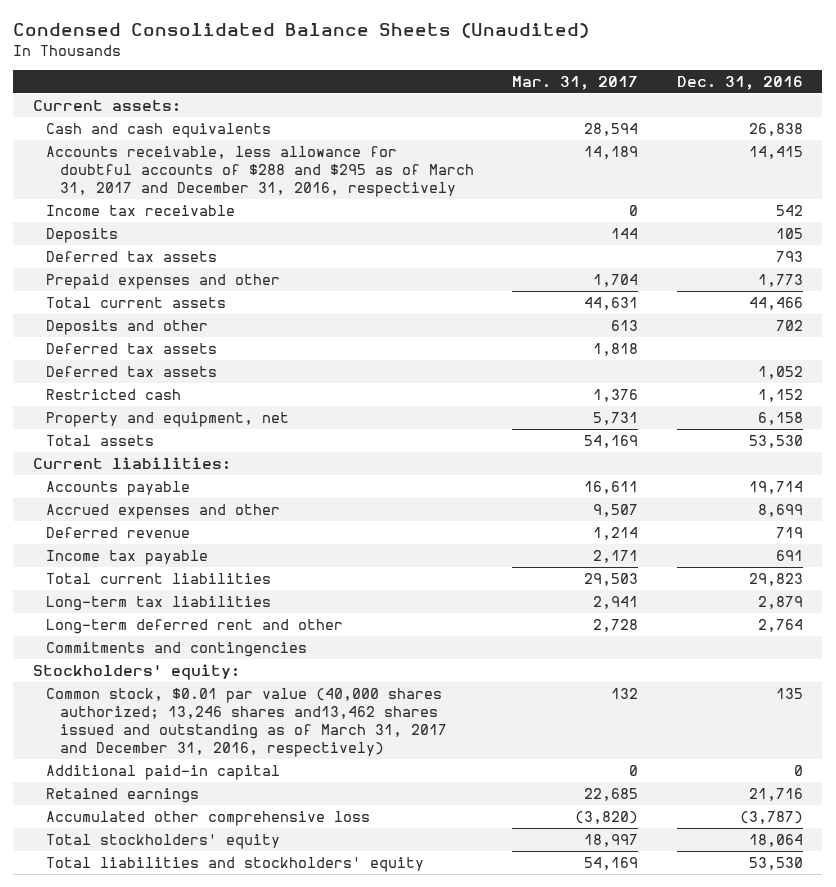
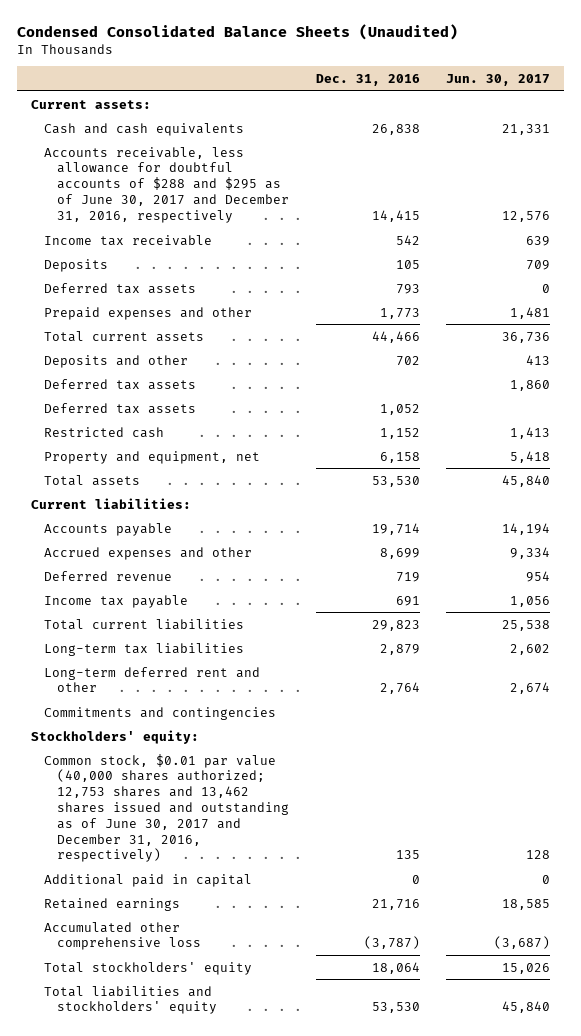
[512,76,639,91] Mar. 31, 2017 -> none
none -> [446,73,551,86] Jun. 30, 2017
[46,145,474,198] Accounts receivable, less allowance for doubtful accounts of $288 and $295 as of March 31, 2017 and December 31, 2016, respectively -> [43,146,289,223] Accounts receivable, less allowance for doubtful accounts of $288 and $295 as of June 30, 2017 and December 31, 2016, respectively
[46,687,447,758] Common stock, $0.01 par value (40,000 shares authorized; 13,246 shares and13,462 shares issued and outstanding as of March 31, 2017 and December 31, 2016, respectively) -> [43,753,289,863] Common stock, $0.01 par value (40,000 shares authorized; 12,753 shares and 13,462 shares issued and outstanding as of June 30, 2017 and December 31, 2016, respectively)
[46,764,281,780] Additional paid-in capital -> [43,873,252,887] Additional paid in capital

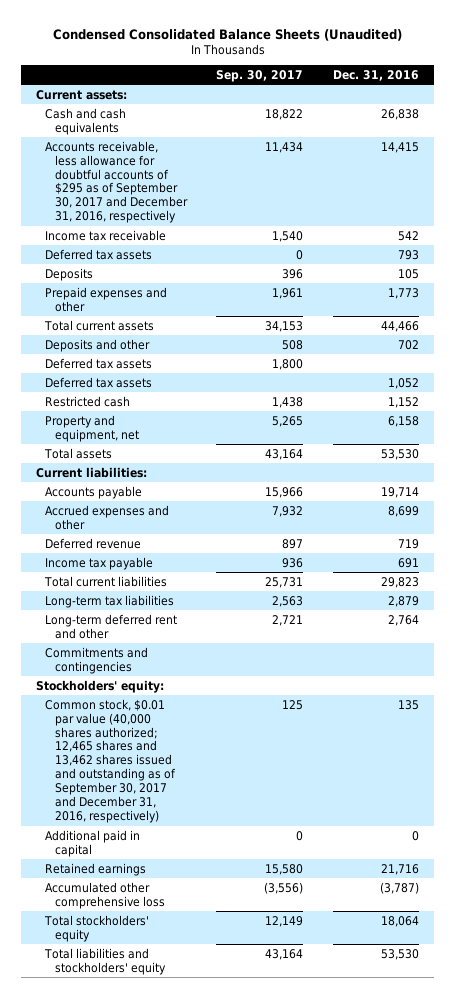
[446,73,551,86] Jun. 30, 2017 -> none
none -> [216,69,304,82] Sep. 30, 2017
[43,146,289,223] Accounts receivable, less allowance for doubtful accounts of $288 and $295 as of June 30, 2017 and December 31, 2016, respectively -> [45,140,188,224] Accounts receivable, less allowance for doubtful accounts of $295 as of September 30, 2017 and December 31, 2016, respectively
[43,258,108,272] Deposits -> [45,267,94,281] Deposits
[43,753,289,863] Common stock, $0.01 par value (40,000 shares authorized; 12,753 shares and 13,462 shares issued and outstanding as of June 30, 2017 and December 31, 2016, respectively) -> [45,698,176,824] Common stock, $0.01 par value (40,000 shares authorized; 12,465 shares and 13,462 shares issued and outstanding as of September 30, 2017 and December 31, 2016, respectively)

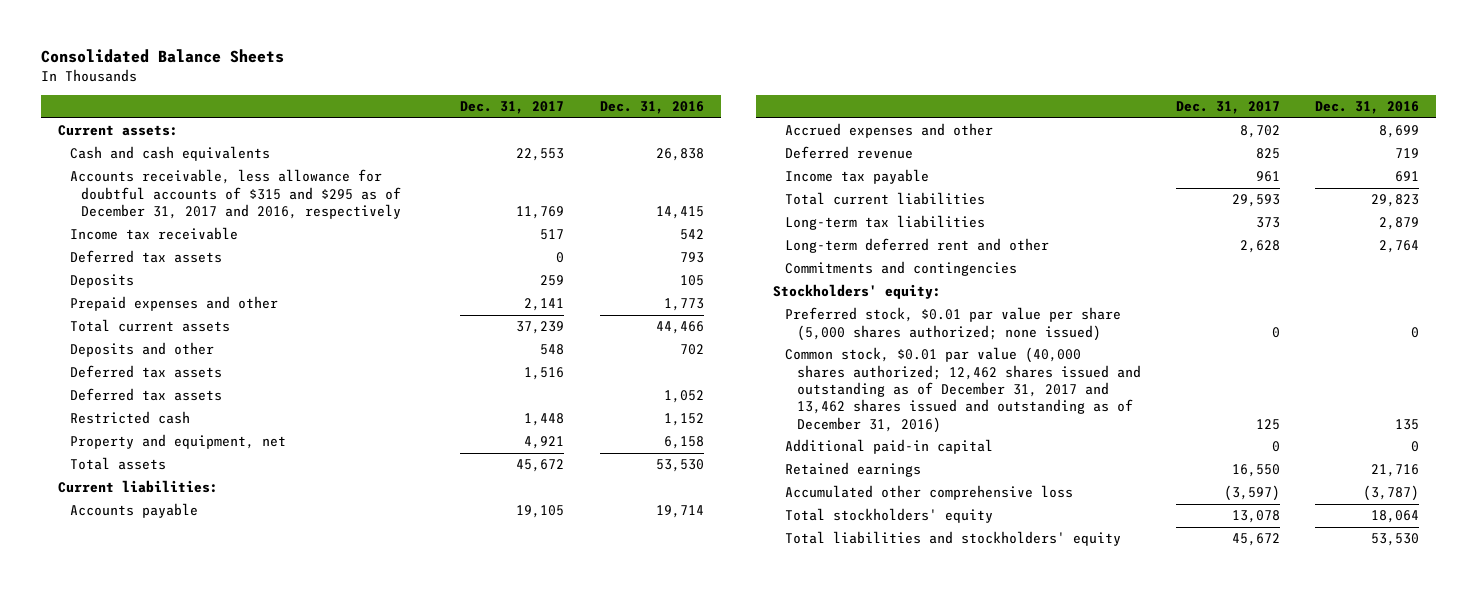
[52,28,402,41] Condensed Consolidated Balance Sheets (Unaudited) -> [40,49,284,64] Consolidated Balance Sheets
[216,69,304,82] Sep. 30, 2017 -> none
none -> [460,100,565,114] Dec. 31, 2017
[45,140,188,224] Accounts receivable, less allowance for doubtful accounts of $295 as of September 30, 2017 and December 31, 2016, respectively -> [69,169,402,219] Accounts receivable, less allowance for doubtful accounts of $315 and $295 as of December 31, 2017 and 2016, respectively
none -> [784,307,1121,341] Preferred stock, $0.01 par value per share (5,000 shares authorized; none issued)
[45,698,176,824] Common stock, $0.01 par value (40,000 shares authorized; 12,465 shares and 13,462 shares issued and outstanding as of September 30, 2017 and December 31, 2016, respectively) -> [784,347,1141,433] Common stock, $0.01 par value (40,000 shares authorized; 12,462 shares issued and outstanding as of December 31, 2017 and 13,462 shares issued and outstanding as of December 31, 2016)
[45,829,141,857] Additional paid in capital -> [784,439,993,455] Additional paid-in capital

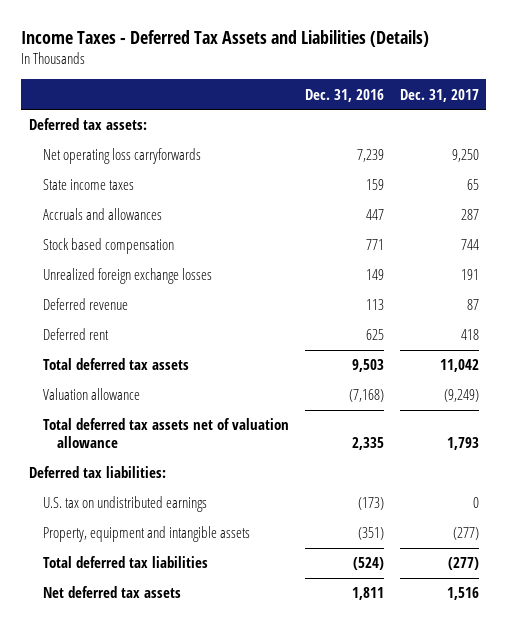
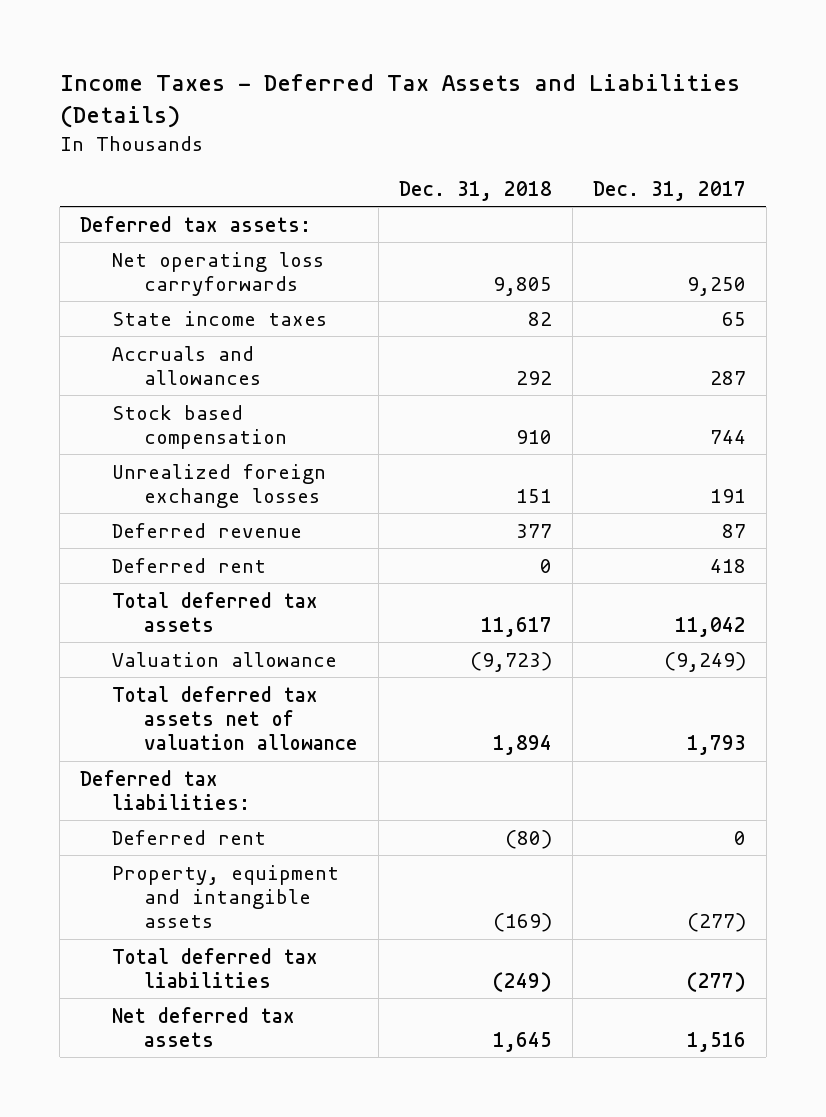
[304,88,384,102] Dec. 31, 2016 -> none
none -> [399,180,553,201] Dec. 31, 2018
[42,496,207,513] U.S. tax on undistributed earnings -> none
none -> [112,829,267,845] Deferred rent

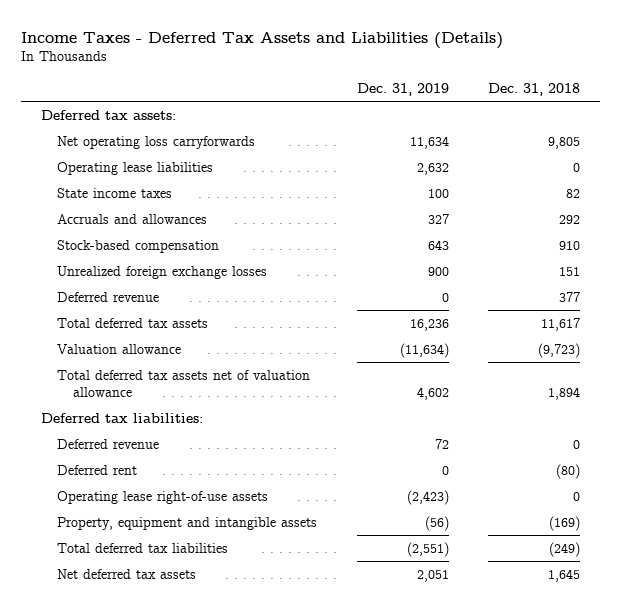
[592,180,746,201] Dec. 31, 2017 -> none
none -> [356,83,449,97] Dec. 31, 2019
none -> [57,161,214,175] Operating lease liabilities
[112,404,288,449] Stock based compensation -> [57,239,220,253] Stock-based compensation
[112,557,267,573] Deferred rent -> none
none -> [57,438,160,449] Deferred revenue
none -> [57,490,269,504] Operating lease right-of-use assets

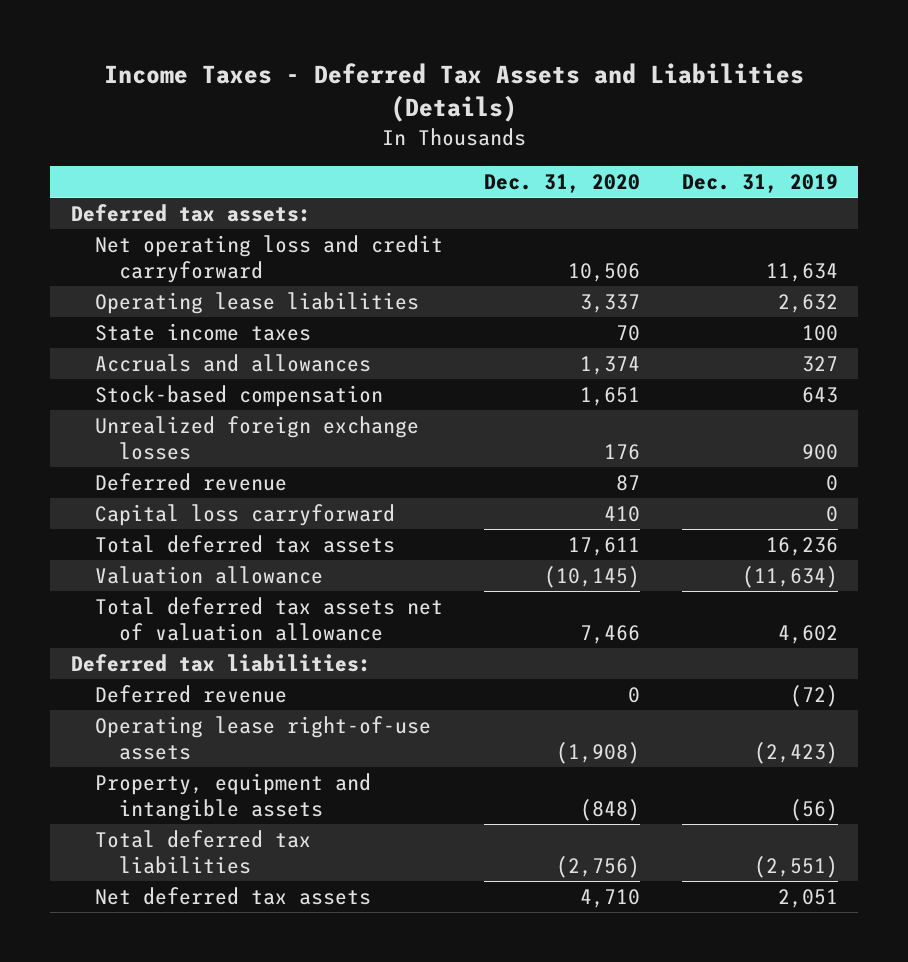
[488,83,581,97] Dec. 31, 2018 -> none
none -> [484,174,641,194] Dec. 31, 2020
[57,135,256,149] Net operating loss carryforwards -> [94,235,443,283] Net operating loss and credit carryforward
none -> [94,504,395,527] Capital loss carryforward
[57,464,138,475] Deferred rent -> none
[434,438,449,449] 72 -> [789,685,838,708] (72)

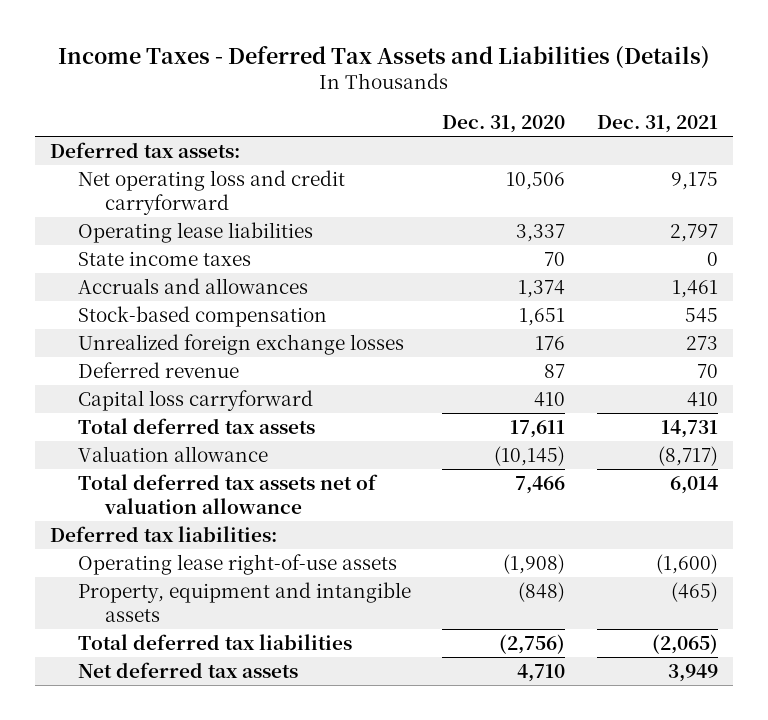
[681,174,838,194] Dec. 31, 2019 -> none
none -> [596,115,718,134] Dec. 31, 2021
[94,685,287,704] Deferred revenue -> none

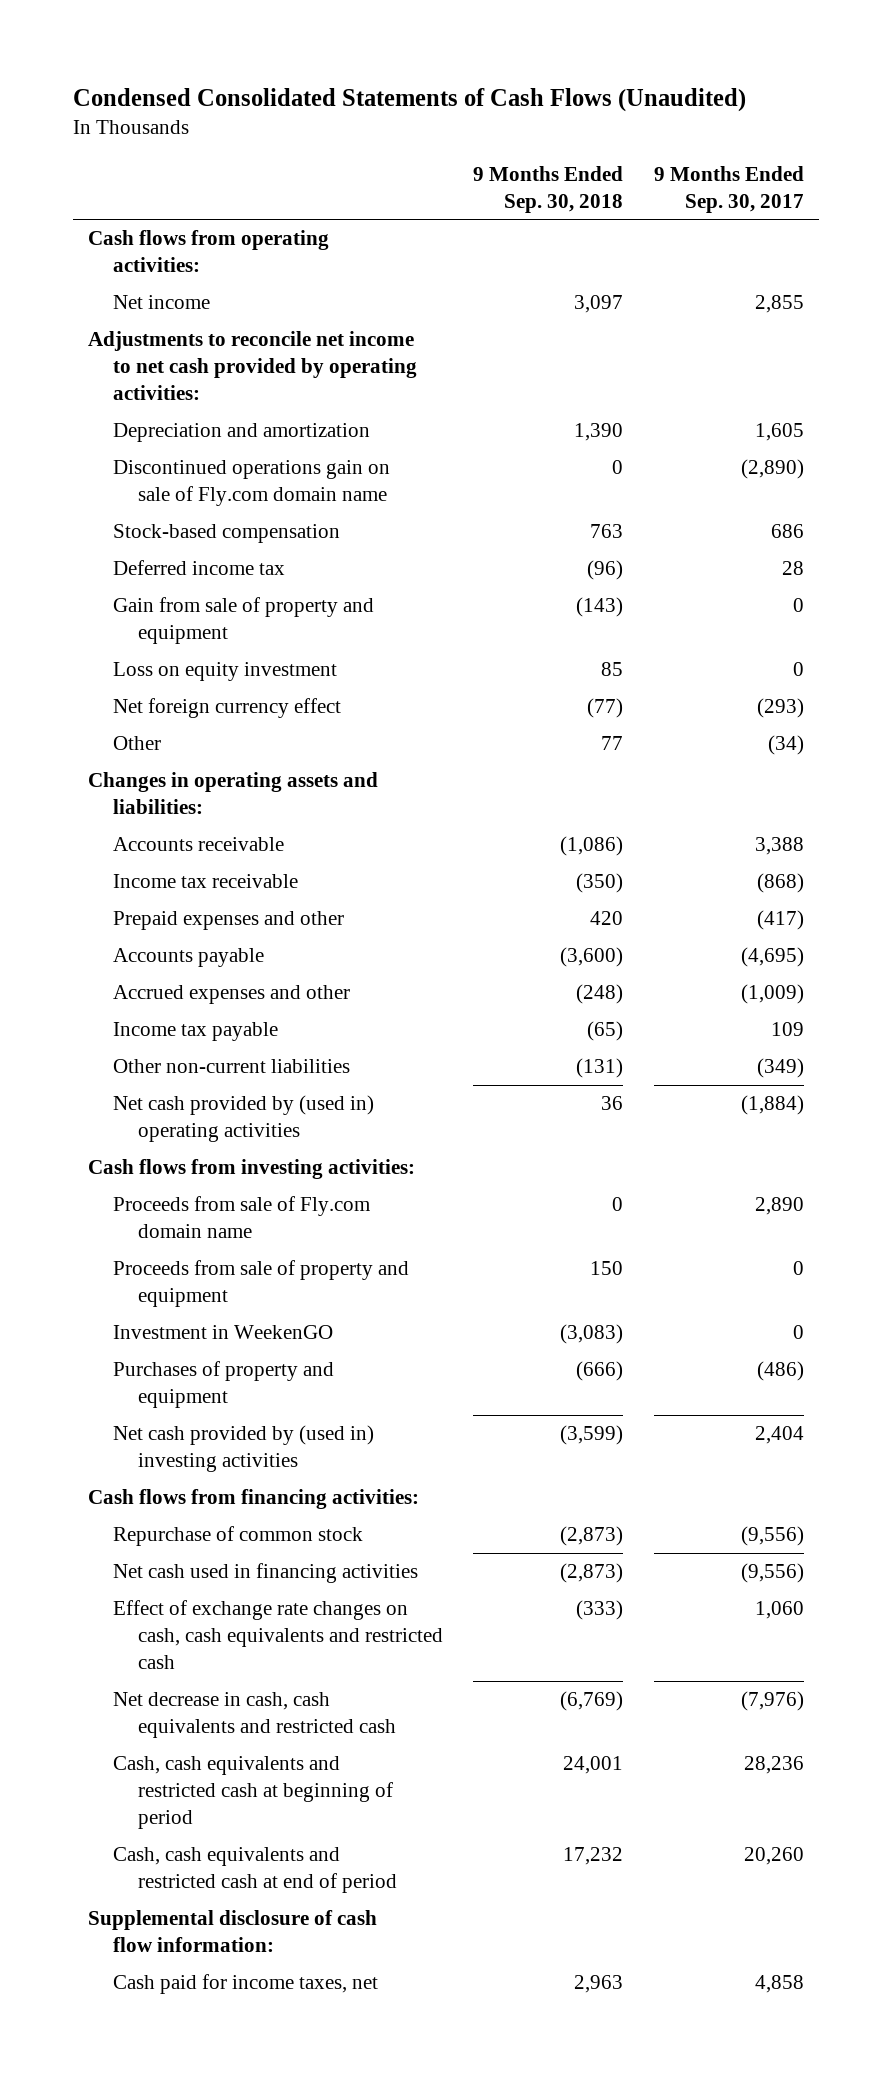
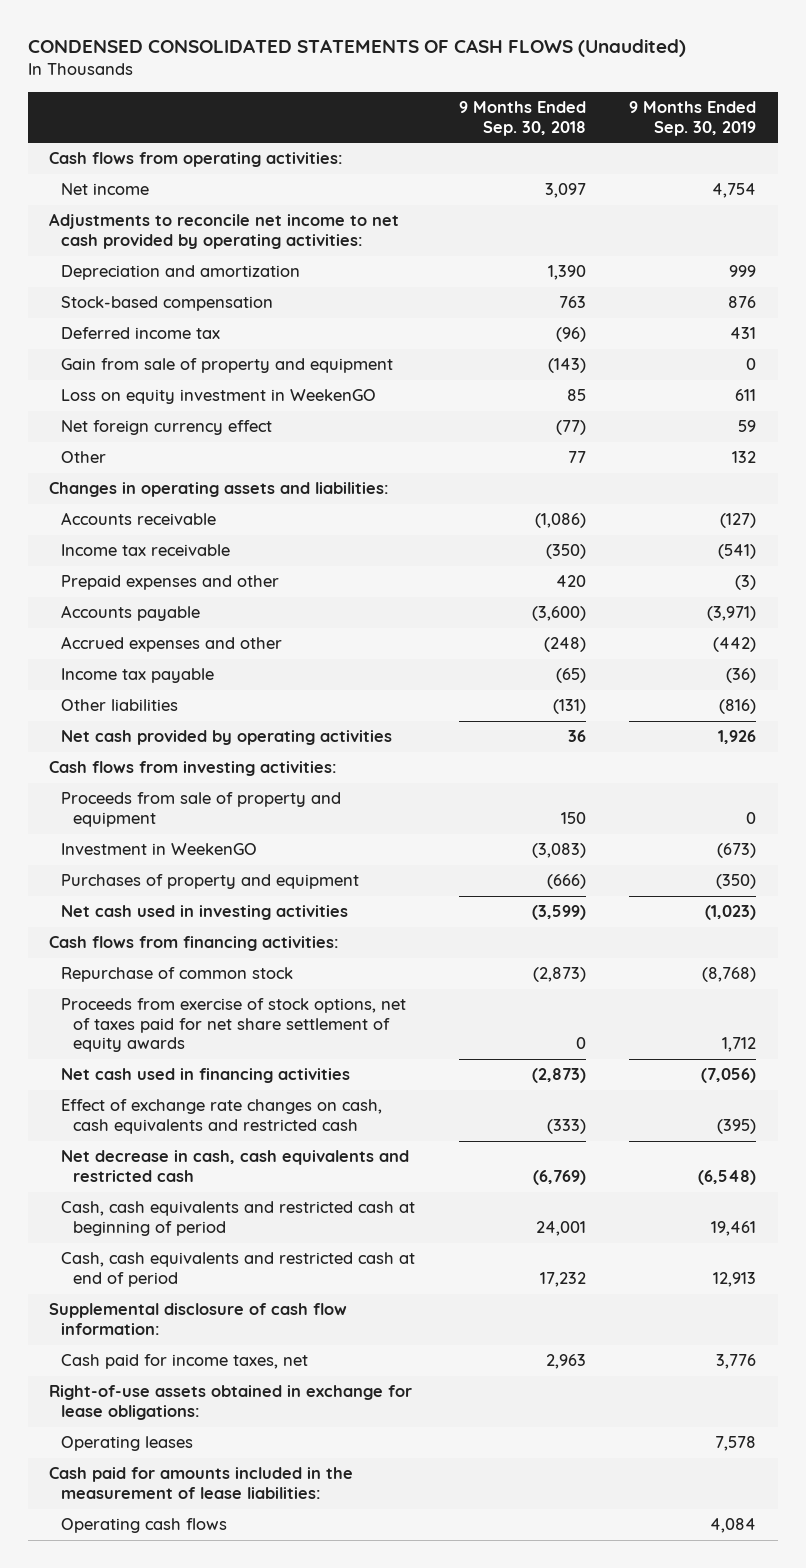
[72,87,746,112] Condensed Consolidated Statements of Cash Flows (Unaudited) -> [27,39,686,58] CONDENSED CONSOLIDATED STATEMENTS OF CASH FLOWS (Unaudited)
[654,165,805,213] 9 Months Ended Sep. 30, 2017 -> none
none -> [629,101,757,136] 9 Months Ended Sep. 30, 2019
[112,460,390,507] Discontinued operations gain on sale of Fly.com domain name -> none
[112,662,337,682] Loss on equity investment -> [61,389,377,405] Loss on equity investment in WeekenGO
[112,1059,350,1074] Other non-current liabilities -> [61,699,179,712] Other liabilities
[112,1095,374,1143] Net cash provided by (used in) operating activities -> [61,730,393,746] Net cash provided by operating activities
[112,1196,370,1239] Proceeds from sale of Fly.com domain name -> none
[112,1425,374,1473] Net cash provided by (used in) investing activities -> [61,905,349,921] Net cash used in investing activities
none -> [61,998,407,1053] Proceeds from exercise of stock options, net of taxes paid for net share settlement of equity awards
none -> [49,1385,413,1420] Right-of-use assets obtained in exchange for lease obligations:
none -> [61,1436,194,1452] Operating leases
none -> [49,1467,354,1499] Cash paid for amounts included in the measurement of lease liabilities:
none -> [61,1518,228,1534] Operating cash flows

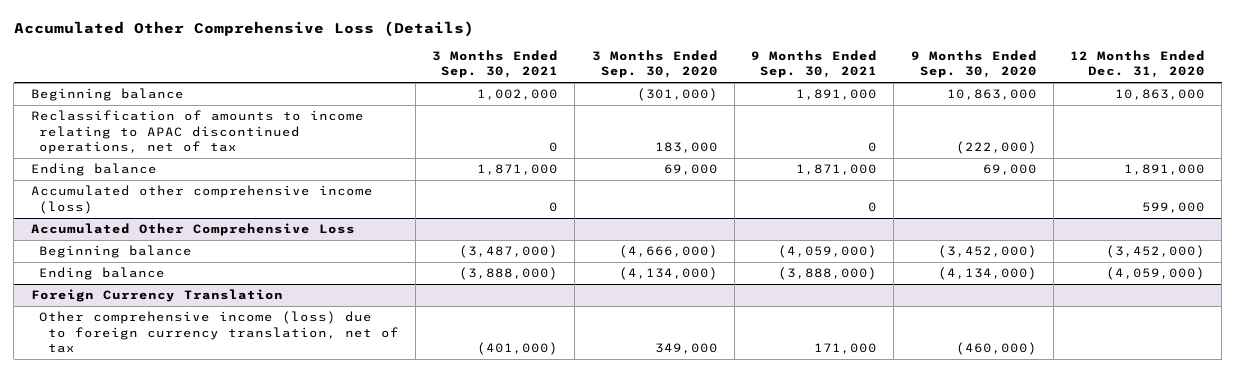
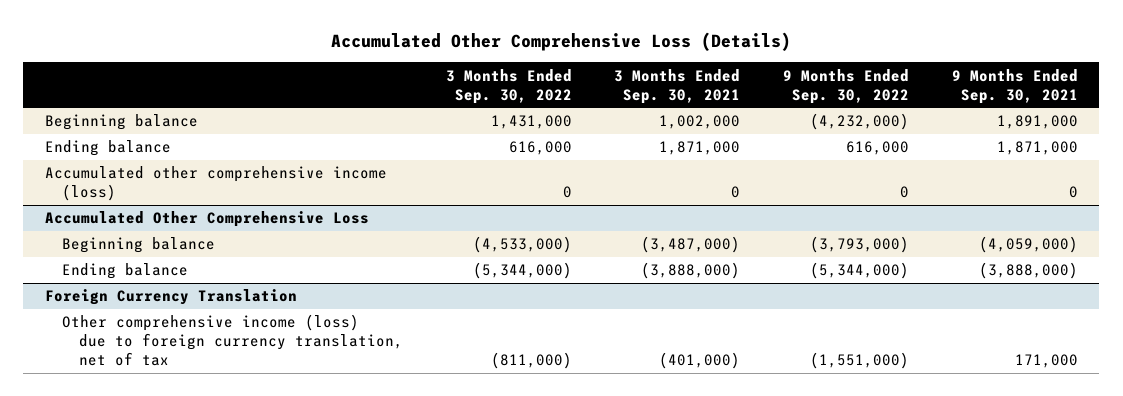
[591,49,718,79] 3 Months Ended Sep. 30, 2020 -> none
[910,49,1037,79] 9 Months Ended Sep. 30, 2020 -> none
[1070,49,1206,79] 12 Months Ended Dec. 31, 2020 -> none
none -> [445,68,572,104] 3 Months Ended Sep. 30, 2022
none -> [783,68,910,104] 9 Months Ended Sep. 30, 2022
[30,110,364,155] Reclassification of amounts to income relating to APAC discontinued operations, net of tax -> none

